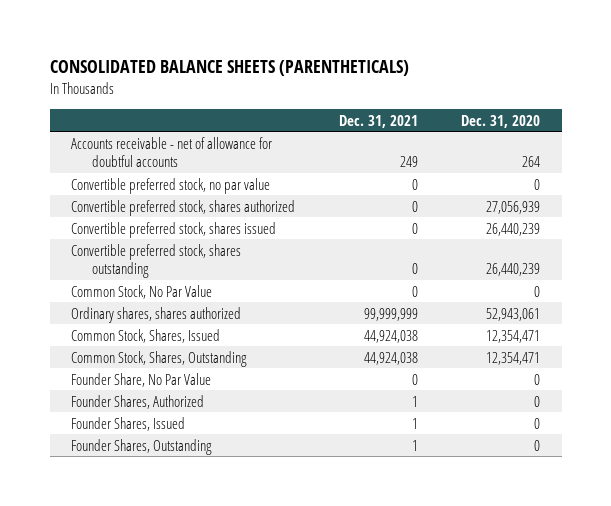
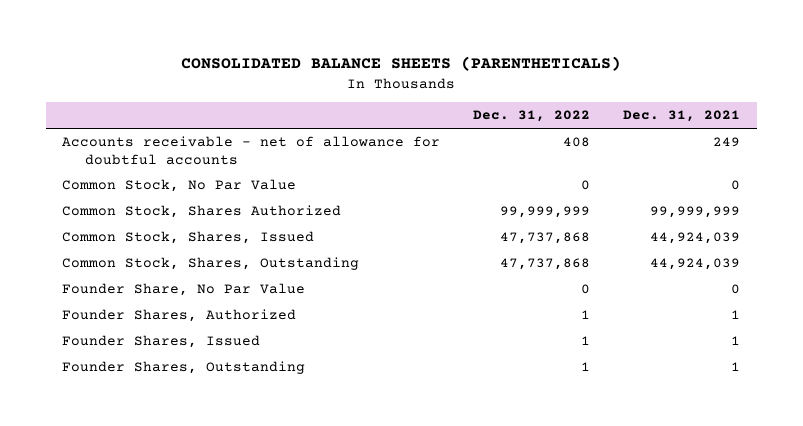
[460,114,540,128] Dec. 31, 2020 -> none
none -> [473,110,591,123] Dec. 31, 2022
[71,177,271,194] Convertible preferred stock, no par value -> none
[71,199,296,216] Convertible preferred stock, shares authorized -> none
[71,221,277,238] Convertible preferred stock, shares issued -> none
[71,243,242,278] Convertible preferred stock, shares outstanding -> none
[71,306,242,323] Ordinary shares, shares authorized -> [62,205,342,219] Common Stock, Shares Authorized
[363,329,418,343] 44,924,038 -> [650,232,741,245] 44,924,039
[363,351,418,365] 44,924,038 -> [650,258,741,271] 44,924,039

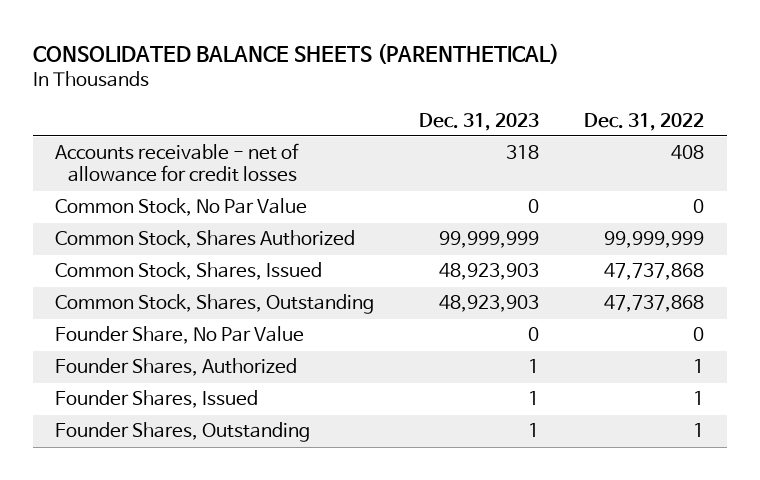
[181,56,622,72] CONSOLIDATED BALANCE SHEETS (PARENTHETICALS) -> [32,43,559,65] CONSOLIDATED BALANCE SHEETS (PARENTHETICAL)
[623,110,741,123] Dec. 31, 2021 -> none
none -> [419,112,540,131] Dec. 31, 2023
[62,136,441,165] Accounts receivable - net of allowance for doubtful accounts -> [55,143,300,183] Accounts receivable - net of allowance for credit losses

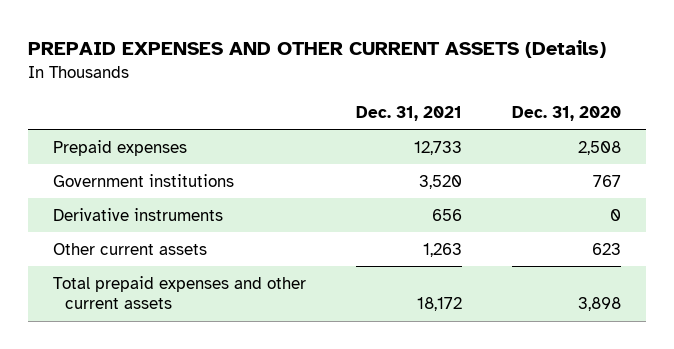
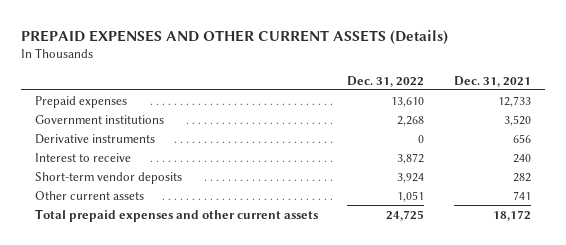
[511,106,621,122] Dec. 31, 2020 -> none
none -> [347,75,425,87] Dec. 31, 2022
none -> [35,152,132,162] Interest to receive
none -> [35,171,183,184] Short-term vendor deposits
[422,242,462,257] 1,263 -> [512,190,531,200] 741

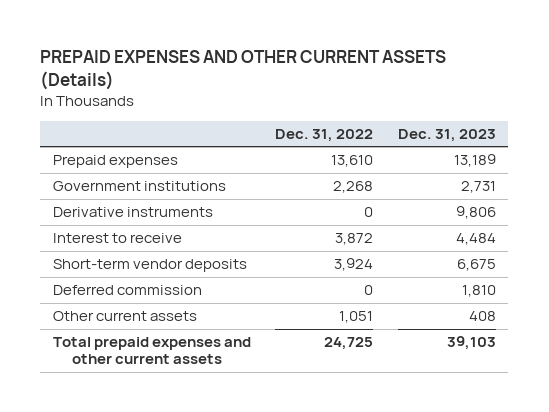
[453,75,531,87] Dec. 31, 2021 -> none
none -> [398,129,497,143] Dec. 31, 2023
none -> [52,285,202,296] Deferred commission

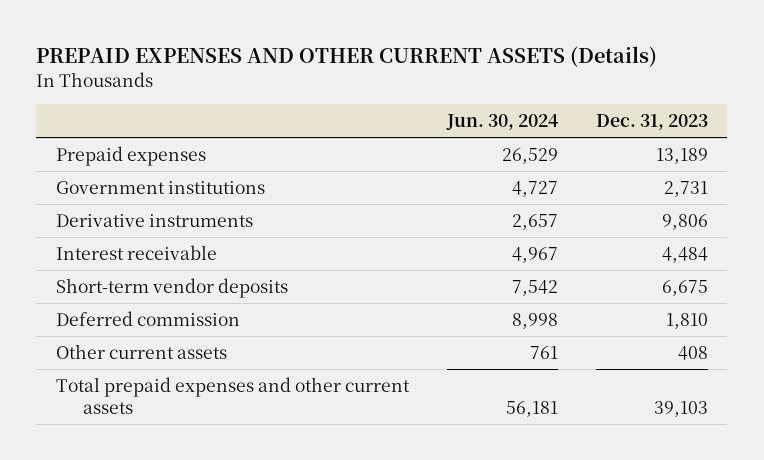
[275,129,374,143] Dec. 31, 2022 -> none
none -> [445,114,558,131] Jun. 30, 2024
[52,233,182,244] Interest to receive -> [55,244,217,260] Interest receivable

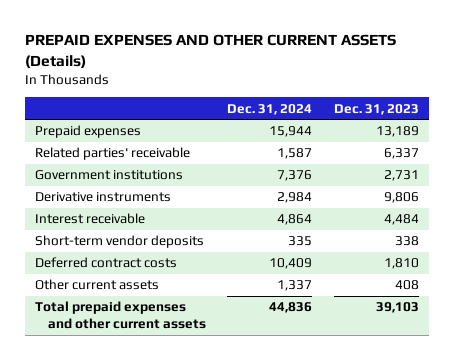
[445,114,558,131] Jun. 30, 2024 -> none
none -> [227,103,313,115] Dec. 31, 2024
none -> [35,147,191,161] Related parties' receivable
[662,279,709,296] 6,675 -> [394,236,419,247] 338
[55,310,240,326] Deferred commission -> [35,257,178,269] Deferred contract costs

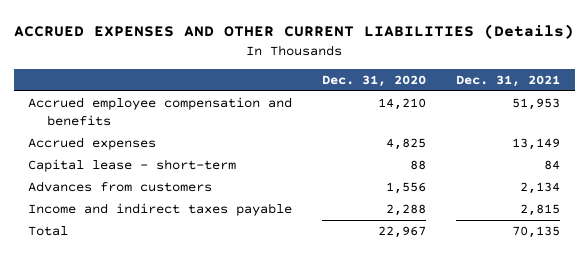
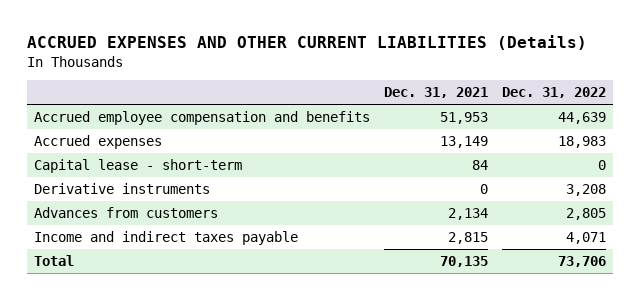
[322,75,427,88] Dec. 31, 2020 -> none
none -> [501,87,606,99] Dec. 31, 2022
none -> [34,183,211,195] Derivative instruments

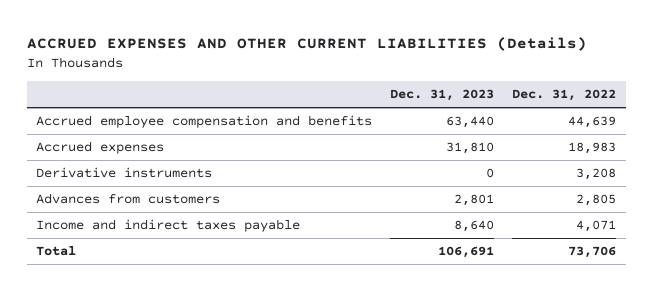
[384,87,489,99] Dec. 31, 2021 -> none
none -> [390,89,495,102] Dec. 31, 2023
[34,159,243,174] Capital lease - short-term -> none

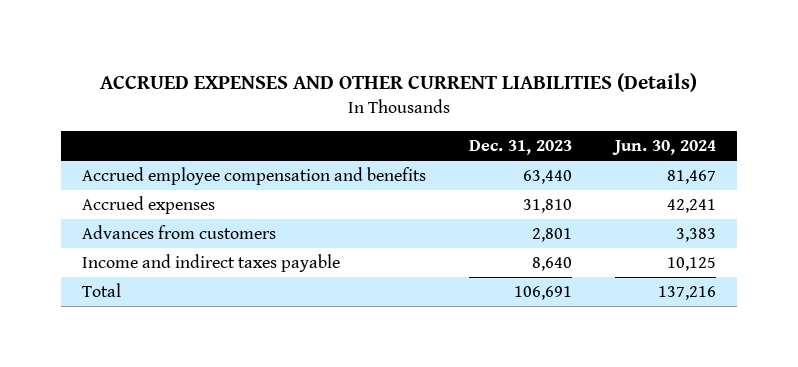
[512,89,617,102] Dec. 31, 2022 -> none
none -> [611,140,716,156] Jun. 30, 2024
[36,167,213,179] Derivative instruments -> none

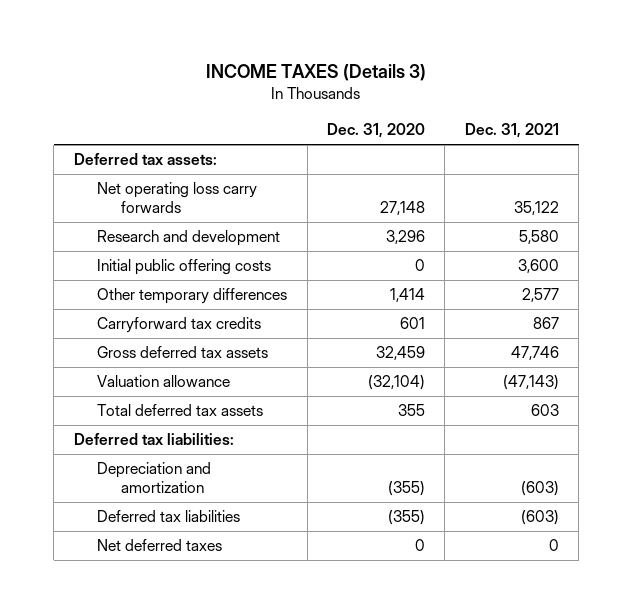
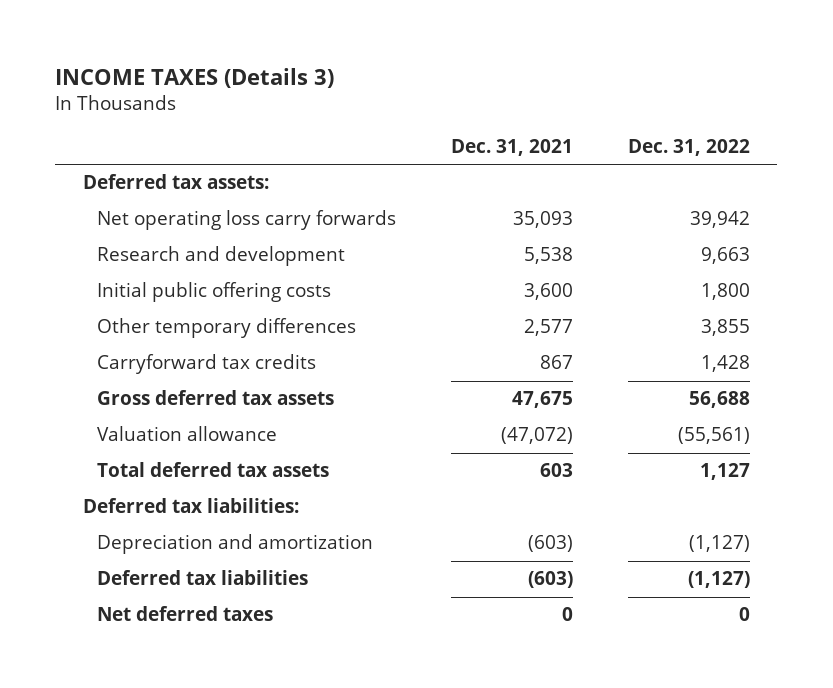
[327,123,426,139] Dec. 31, 2020 -> none
none -> [627,139,750,157] Dec. 31, 2022
[513,200,559,215] 35,122 -> [512,211,573,229] 35,093
[518,230,559,245] 5,580 -> [523,247,573,265] 5,538
[510,346,559,361] 47,746 -> [511,391,573,409] 47,675
[502,375,559,391] (47,143) -> [500,427,573,445] (47,072)

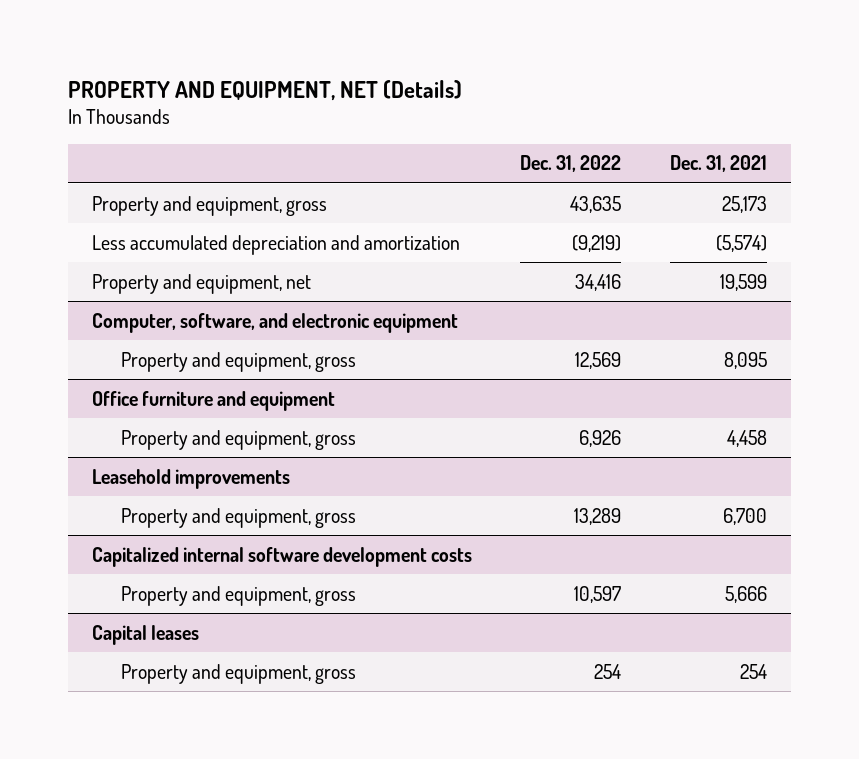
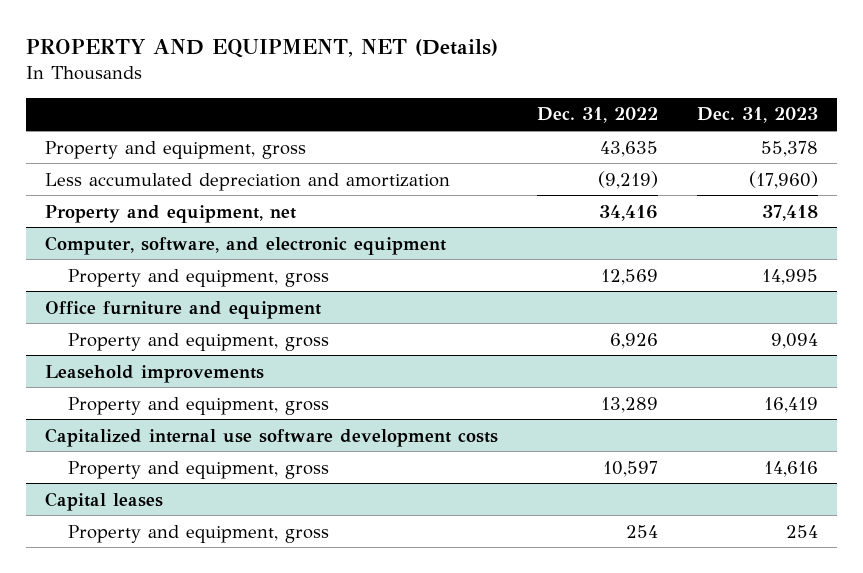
[669,155,767,173] Dec. 31, 2021 -> none
none -> [696,107,818,124] Dec. 31, 2023
[91,546,472,567] Capitalized internal software development costs -> [45,427,499,447] Capitalized internal use software development costs

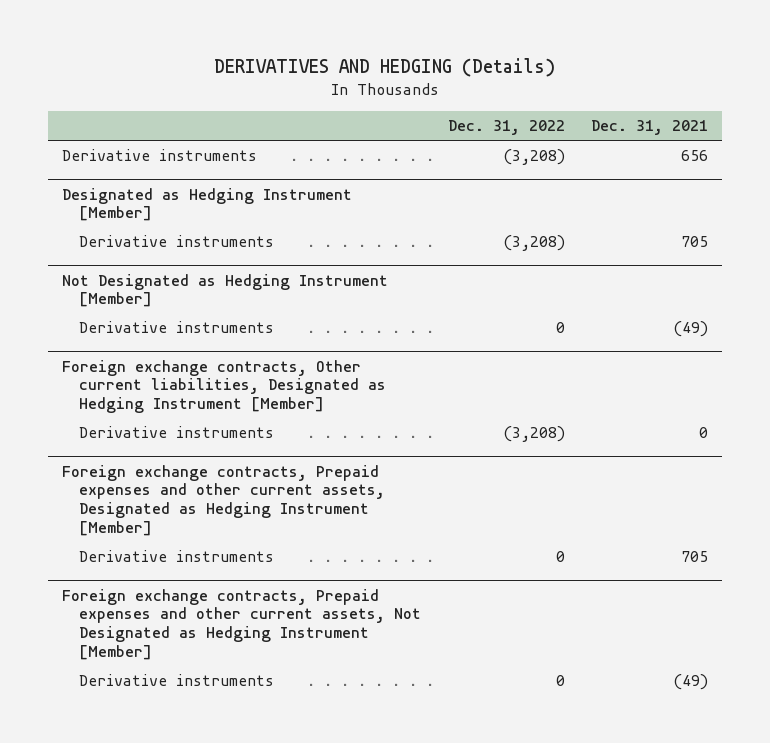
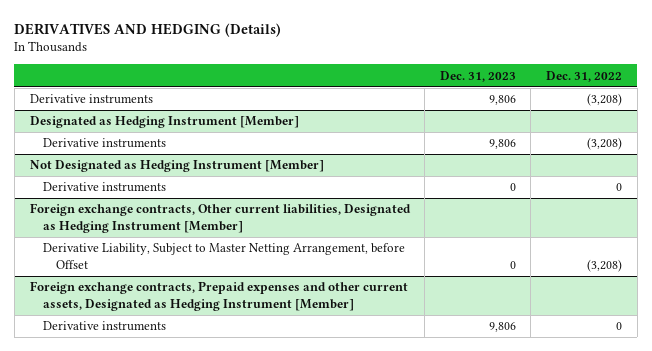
[591,120,709,136] Dec. 31, 2021 -> none
none -> [439,70,516,82] Dec. 31, 2023
[79,426,275,439] Derivative instruments -> [42,243,405,269] Derivative Liability, Subject to Master Netting Arrangement, before Offset
[61,588,422,660] Foreign exchange contracts, Prepaid expenses and other current assets, Not Designated as Hedging Instrument [Member] -> none
[79,674,275,687] Derivative instruments -> none

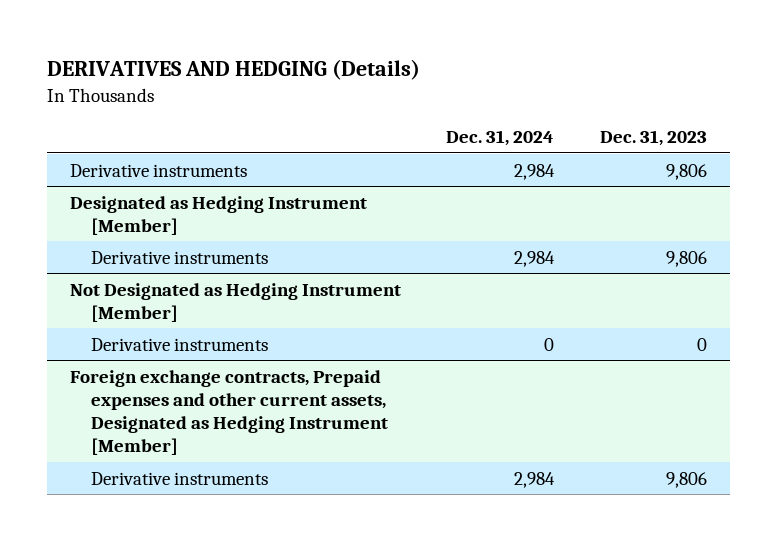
[546,70,623,82] Dec. 31, 2022 -> none
none -> [446,130,555,147] Dec. 31, 2024
[29,203,411,233] Foreign exchange contracts, Other current liabilities, Designated as Hedging Instrument [Member] -> none
[42,243,405,269] Derivative Liability, Subject to Master Netting Arrangement, before Offset -> none

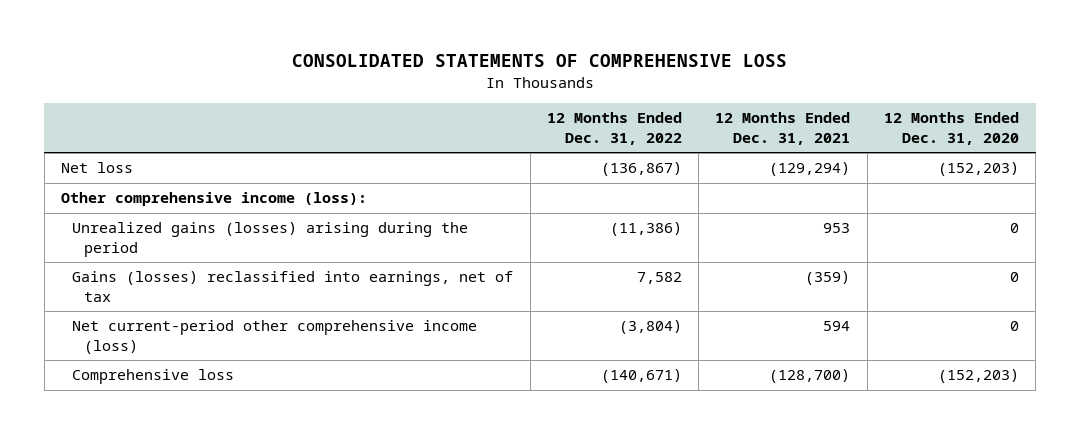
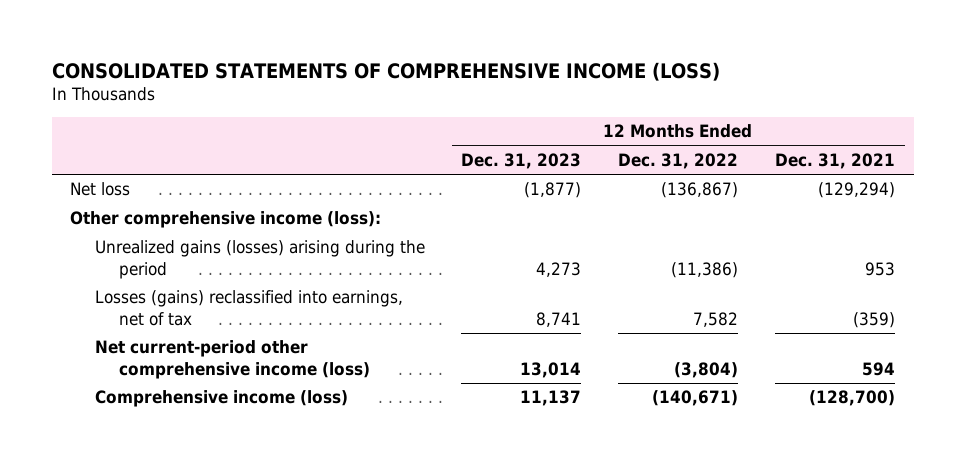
[291,54,787,68] CONSOLIDATED STATEMENTS OF COMPREHENSIVE LOSS -> [51,61,720,81] CONSOLIDATED STATEMENTS OF COMPREHENSIVE INCOME (LOSS)
[883,112,1019,145] 12 Months Ended Dec. 31, 2020 -> none
none -> [461,153,582,170] Dec. 31, 2023
[72,271,514,302] Gains (losses) reclassified into earnings, net of tax -> [94,290,403,326] Losses (gains) reclassified into earnings, net of tax
[72,369,235,385] Comprehensive loss -> [94,390,348,408] Comprehensive income (loss)

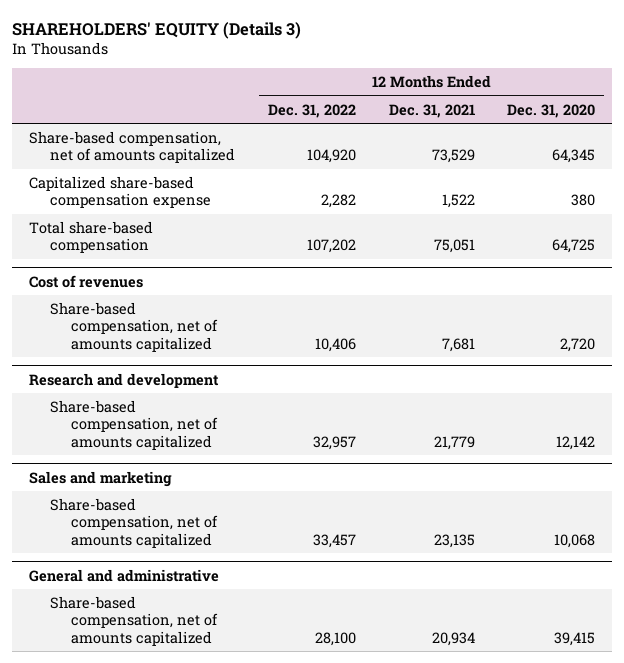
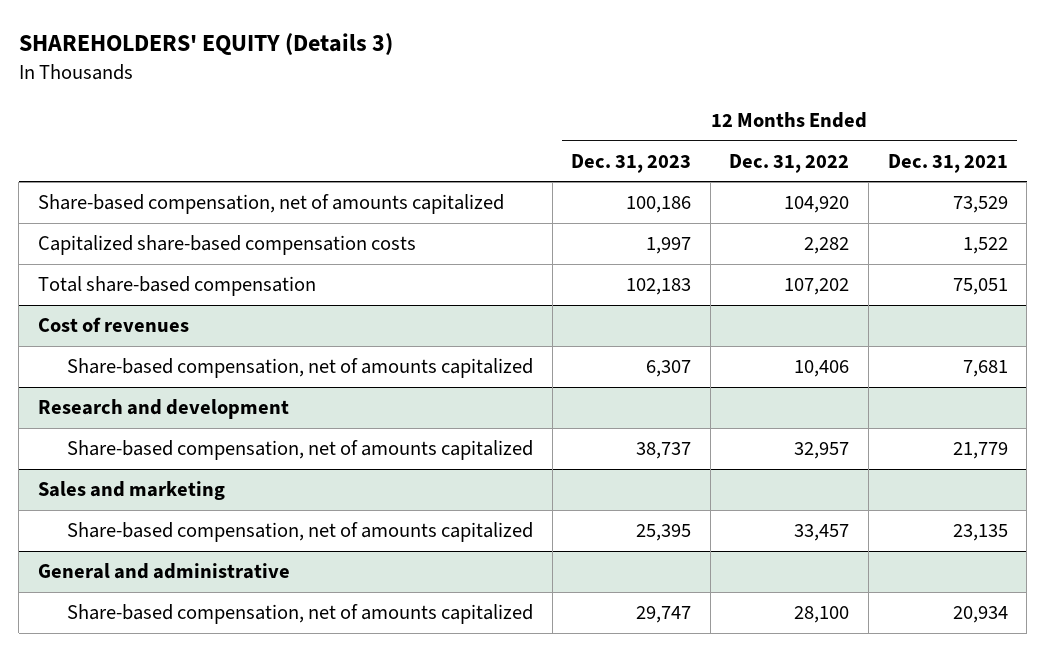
[507,103,596,118] Dec. 31, 2020 -> none
none -> [571,153,692,173] Dec. 31, 2023
[28,175,211,209] Capitalized share-based compensation expense -> [37,235,416,256] Capitalized share-based compensation costs

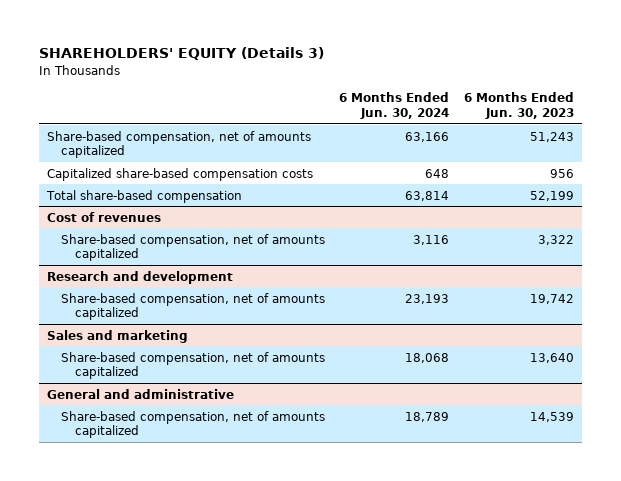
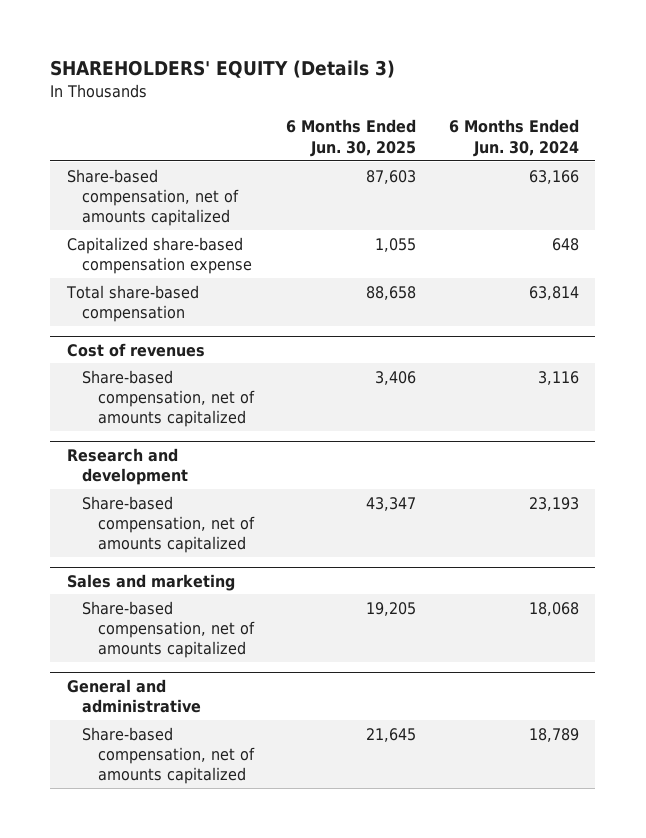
[464,92,575,119] 6 Months Ended Jun. 30, 2023 -> none
none -> [286,119,417,157] 6 Months Ended Jun. 30, 2025
[46,167,313,181] Capitalized share-based compensation costs -> [66,236,253,274] Capitalized share-based compensation expense

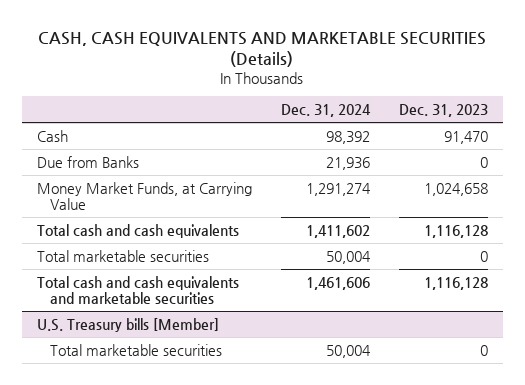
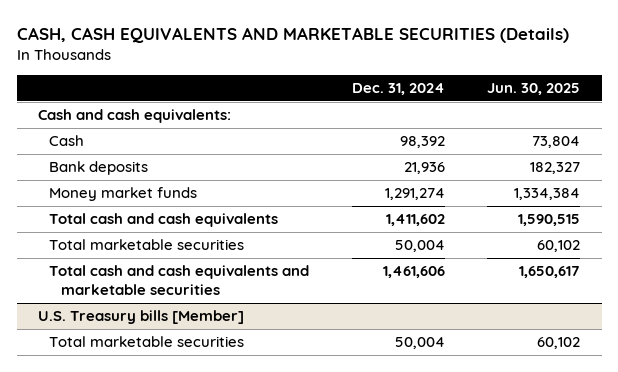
[399,104,489,118] Dec. 31, 2023 -> none
none -> [487,82,581,95] Jun. 30, 2025
none -> [38,109,232,124] Cash and cash equivalents:
[36,155,139,168] Due from Banks -> [49,161,149,176] Bank deposits
[36,181,252,211] Money Market Funds, at Carrying Value -> [49,187,198,202] Money market funds

